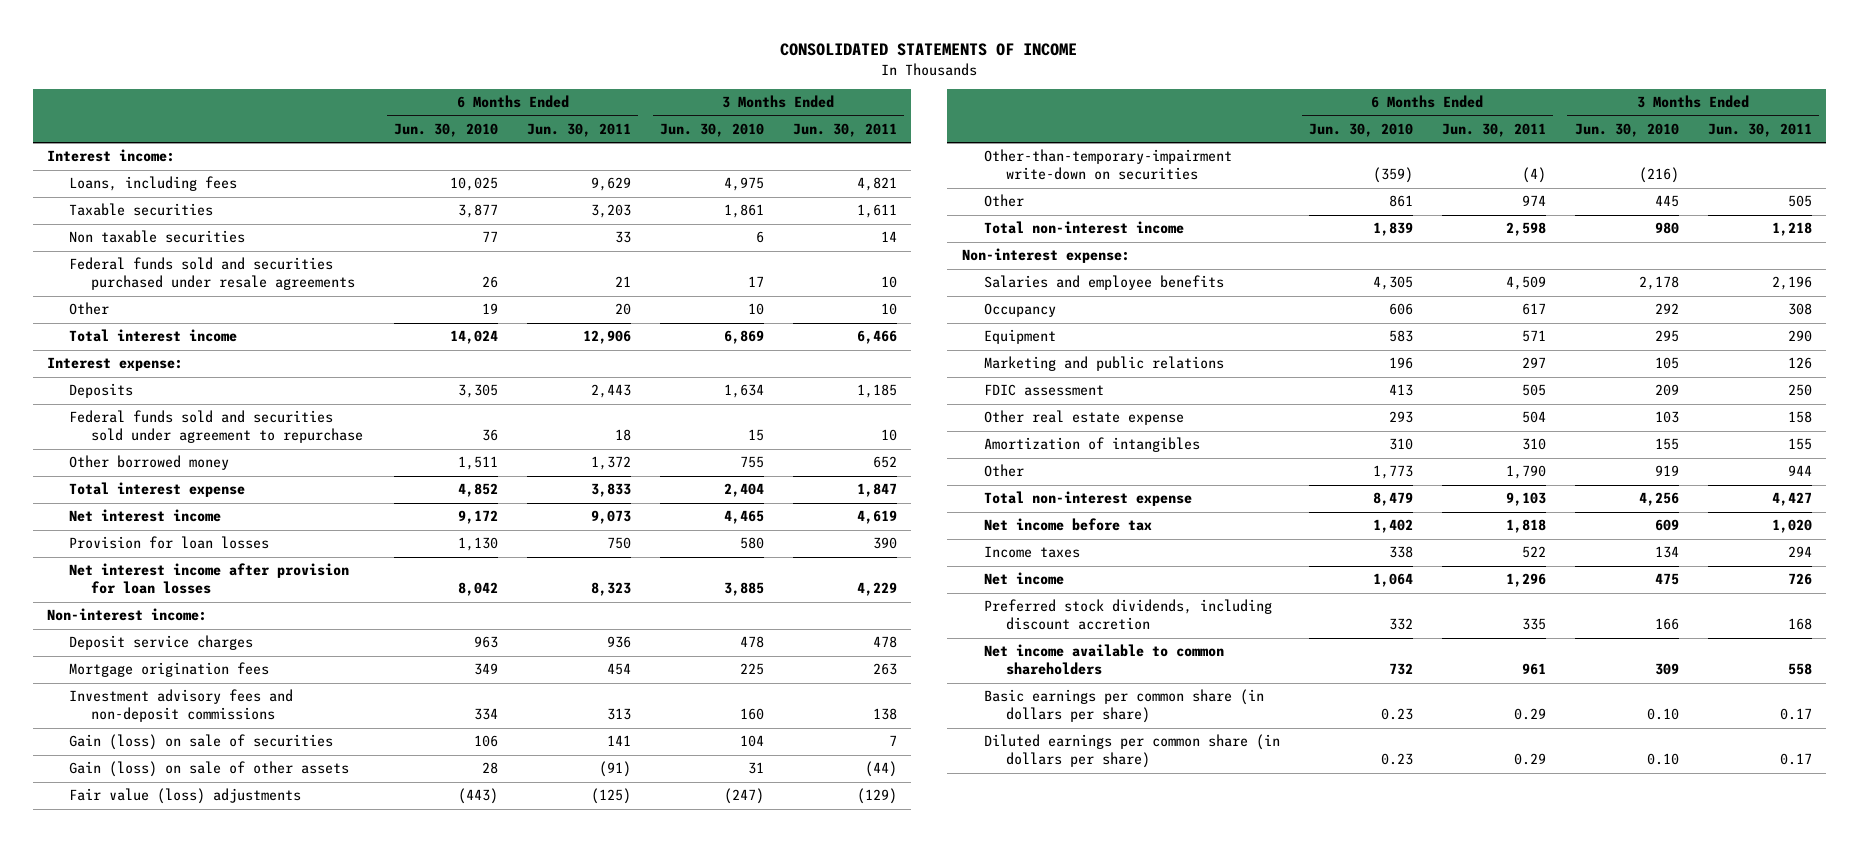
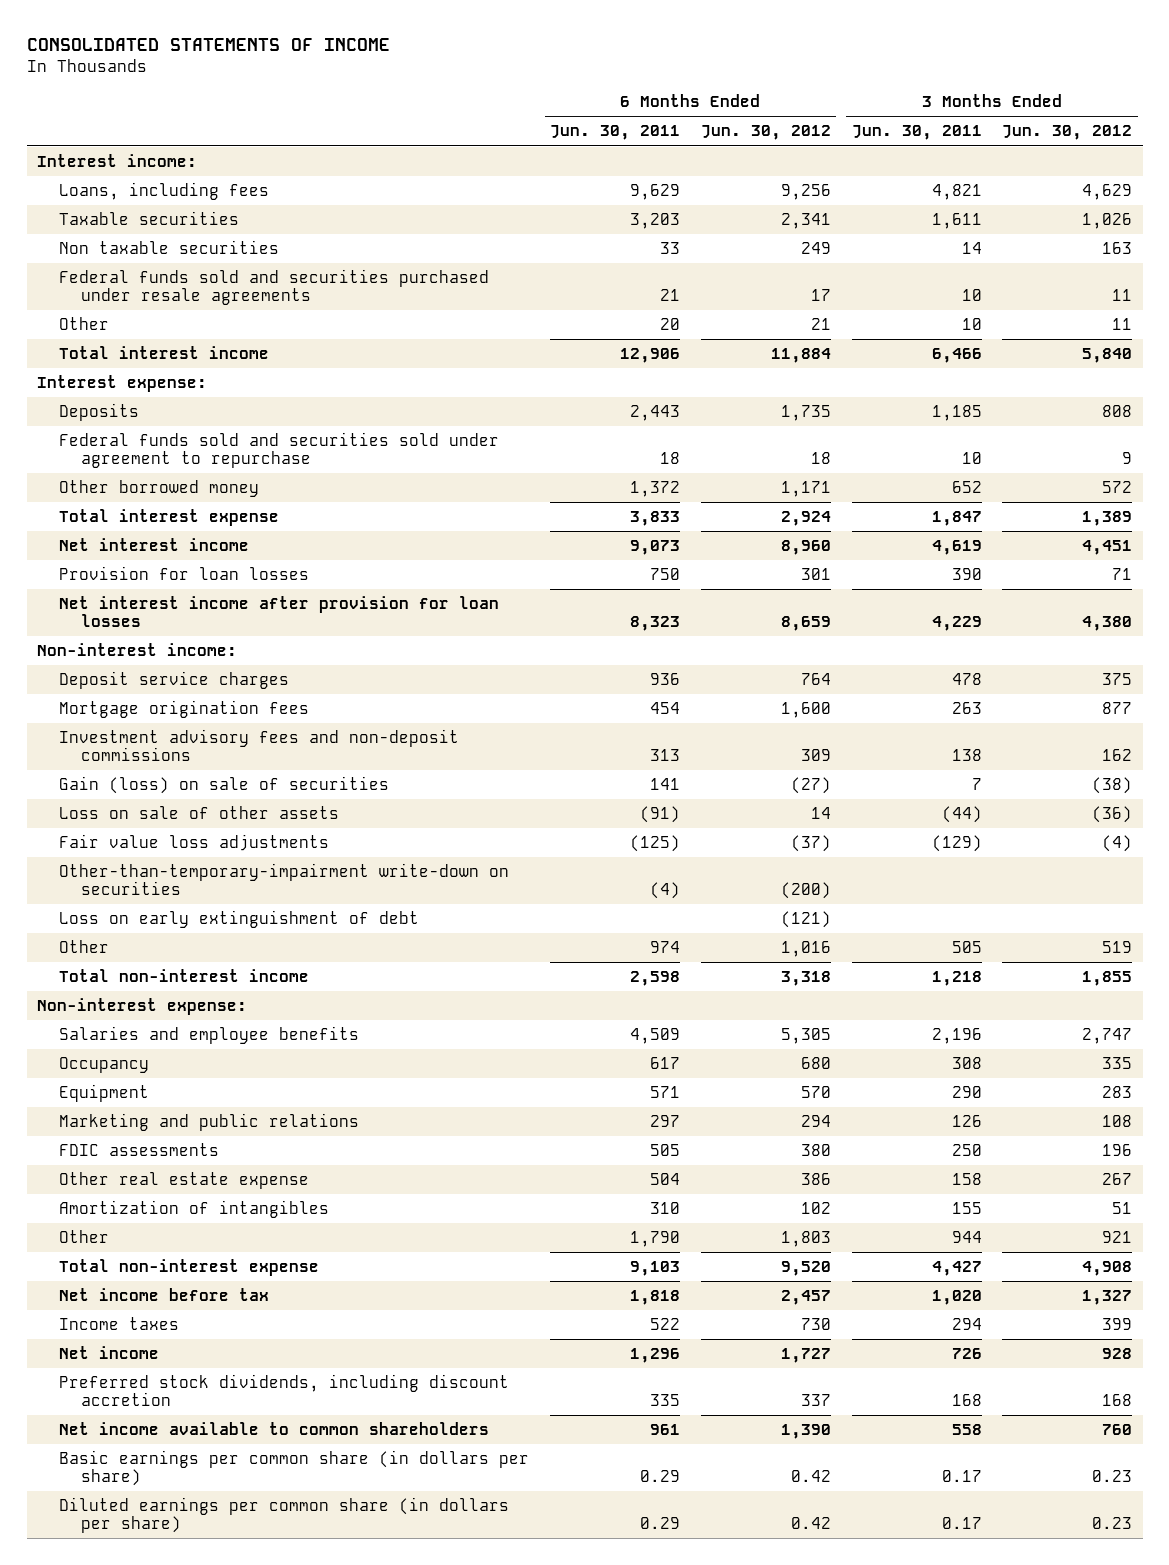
[394,122,499,137] Jun. 30, 2010 -> none
[659,122,764,137] Jun. 30, 2010 -> none
none -> [700,125,831,141] Jun. 30, 2012
none -> [1002,125,1133,141] Jun. 30, 2012
[69,761,350,778] Gain (loss) on sale of other assets -> [59,806,340,820] Loss on sale of other assets
[69,788,302,805] Fair value (loss) adjustments -> [59,834,330,852] Fair value loss adjustments
none -> [59,910,420,929] Loss on early extinguishment of debt
[983,384,1104,397] FDIC assessment -> [59,1143,220,1157] FDIC assessments

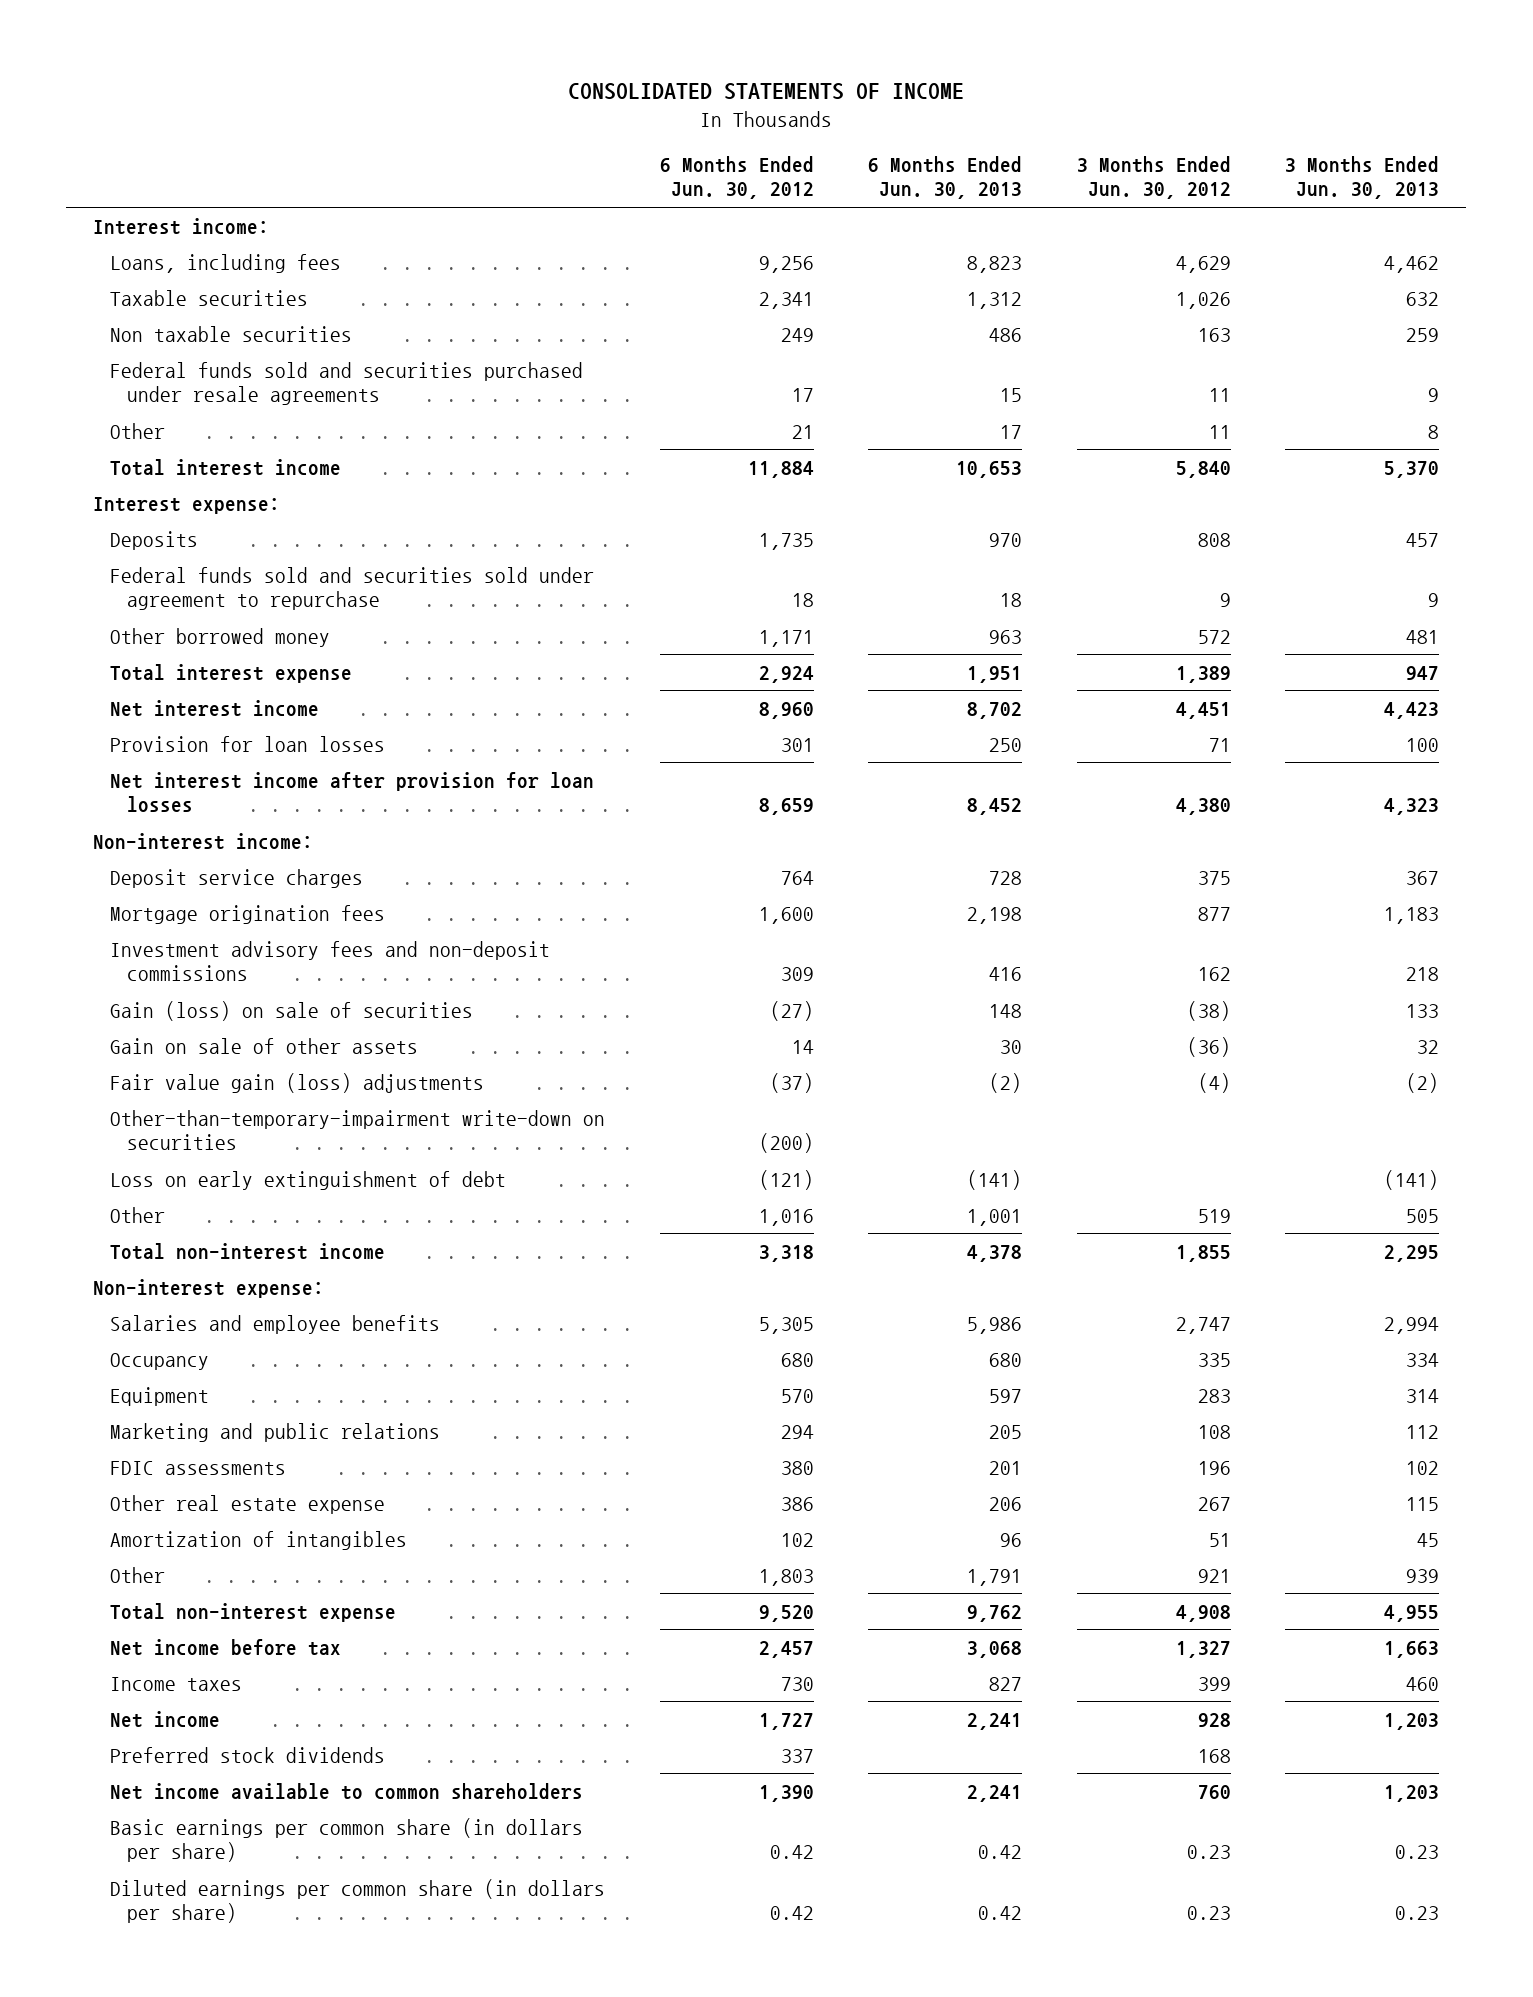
[549,125,680,141] Jun. 30, 2011 -> none
[851,125,982,141] Jun. 30, 2011 -> none
none -> [868,156,1023,200] 6 Months Ended Jun. 30, 2013
none -> [1285,156,1440,200] 3 Months Ended Jun. 30, 2013
[59,806,340,820] Loss on sale of other assets -> [110,1037,419,1054] Gain on sale of other assets
[59,834,330,852] Fair value loss adjustments -> [110,1072,485,1093] Fair value gain (loss) adjustments
[59,1374,510,1407] Preferred stock dividends, including discount accretion -> [110,1746,386,1763] Preferred stock dividends

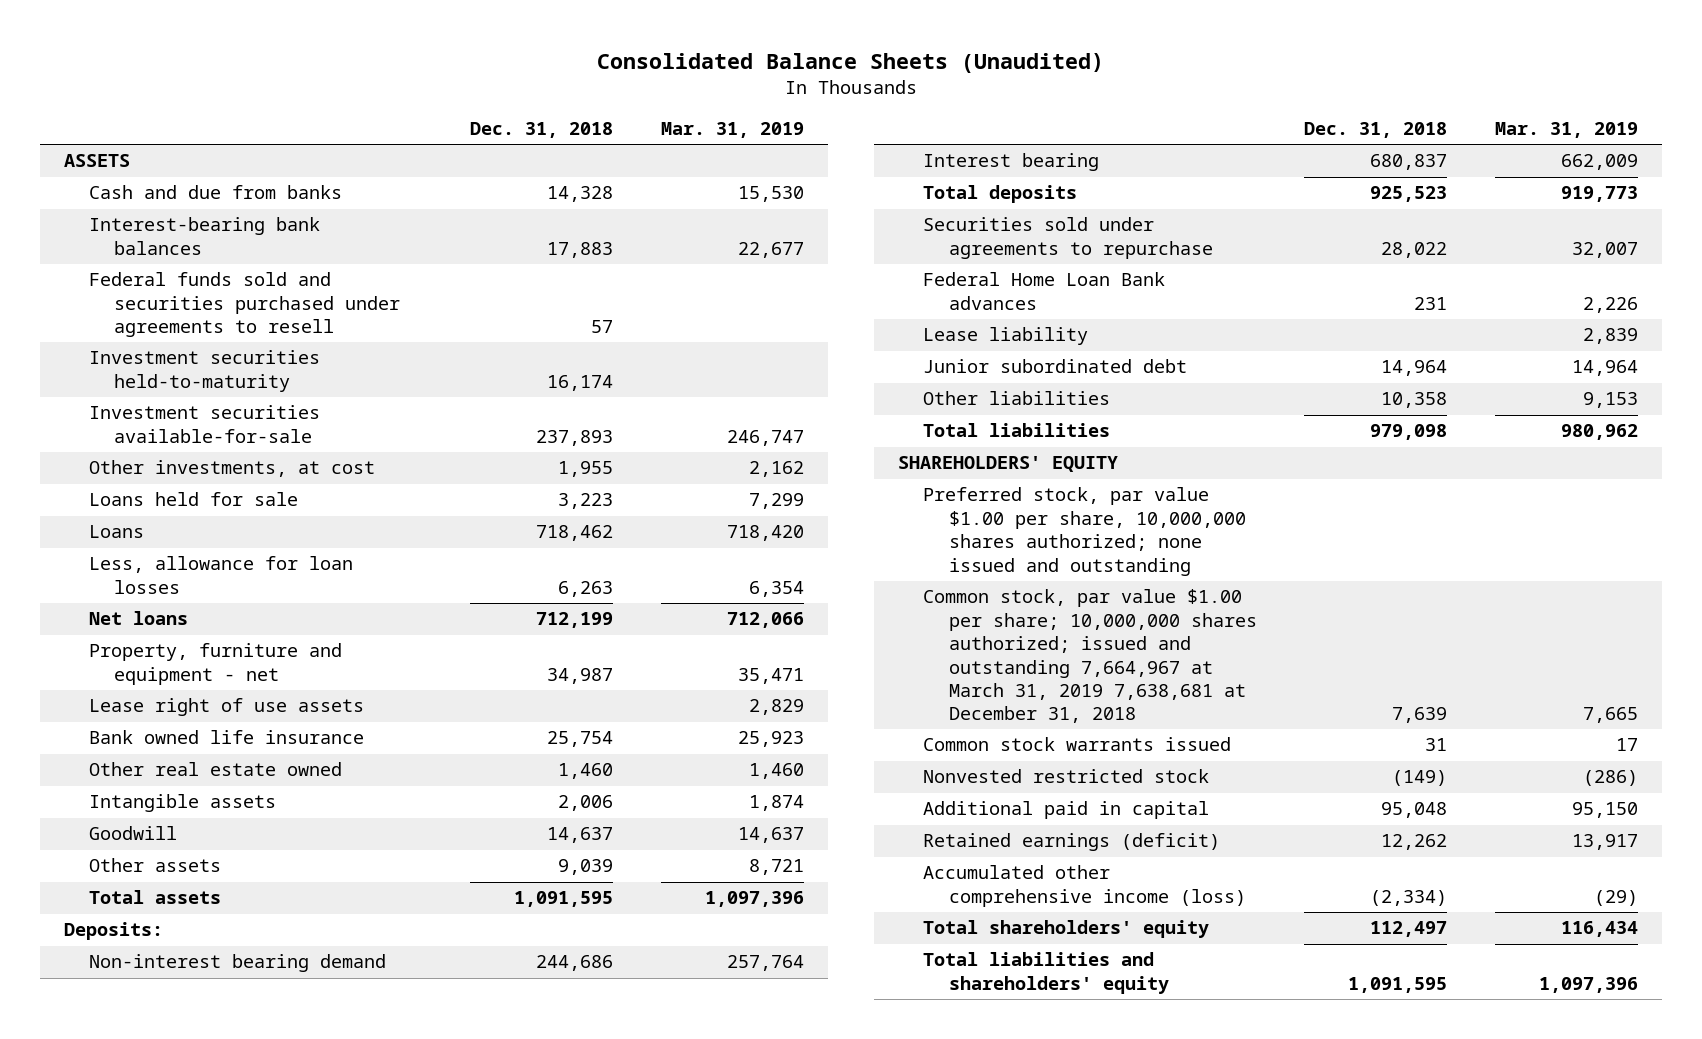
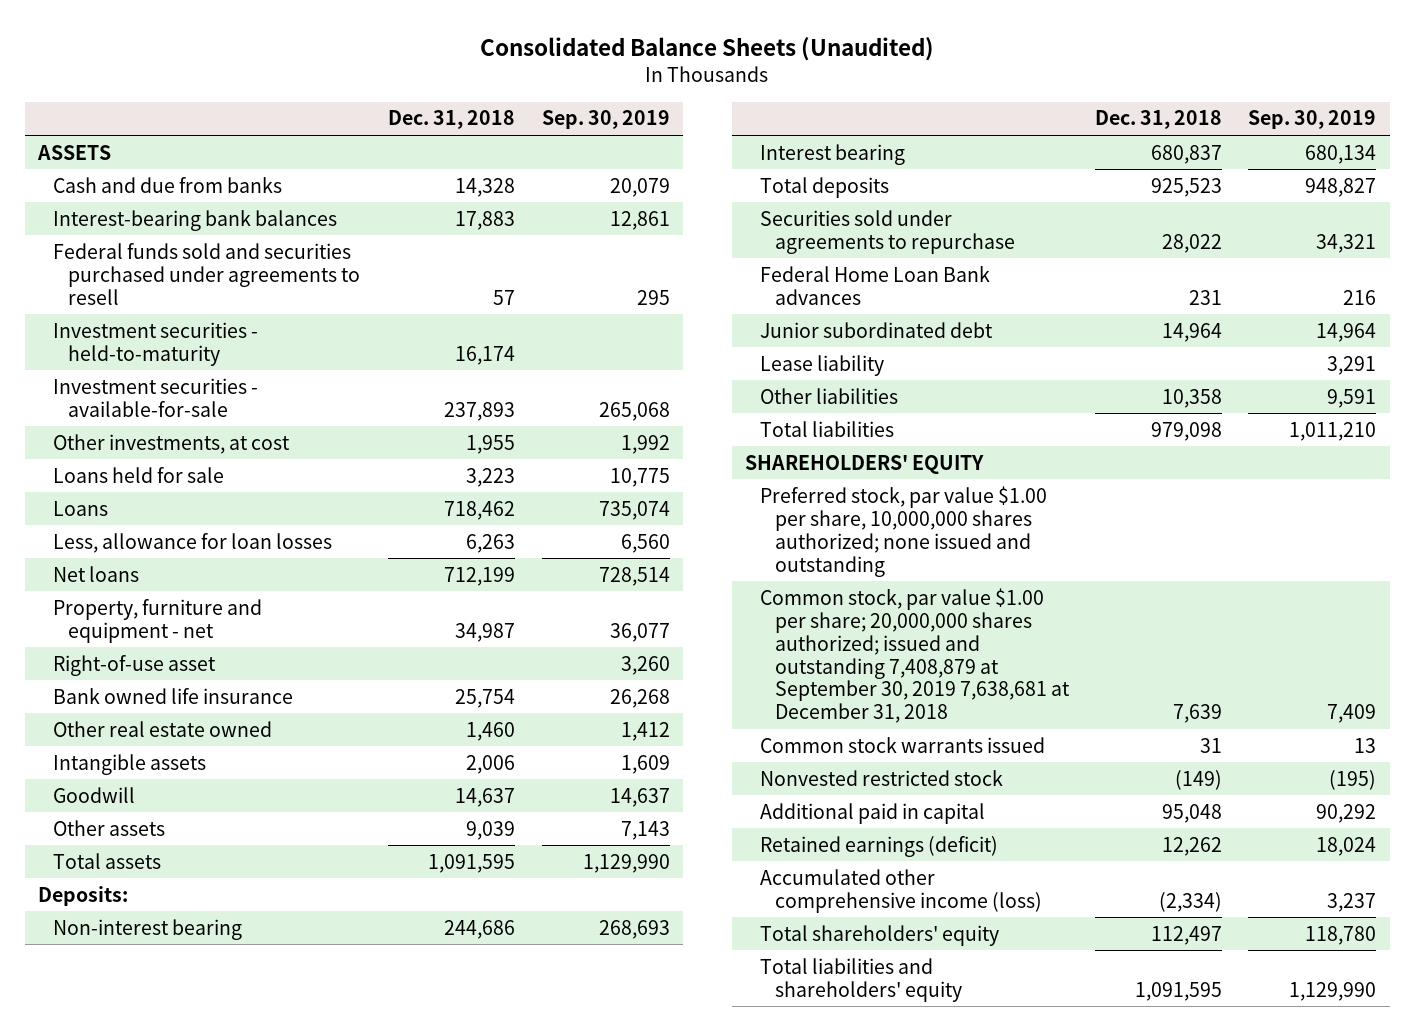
[660,122,804,139] Mar. 31, 2019 -> none
none -> [541,110,670,130] Sep. 30, 2019
[89,350,321,392] Investment securities held-to-maturity -> [53,321,259,366] Investment securities - held-to-maturity
[89,405,321,443] Investment securities available-for-sale -> [53,377,259,417] Investment securities - available-for-sale
[89,698,365,717] Lease right of use assets -> [53,654,217,676] Right-of-use asset
[89,954,387,973] Non-interest bearing demand -> [53,918,243,940] Non-interest bearing
[923,327,1089,346] Lease liability -> [759,354,884,376] Lease liability
[923,589,1257,724] Common stock, par value $1.00 per share; 10,000,000 shares authorized; issued and outstanding 7,664,967 at March 31, 2019 7,638,681 at December 31, 2018 -> [759,587,1070,724] Common stock, par value $1.00 per share; 20,000,000 shares authorized; issued and outstanding 7,408,879 at September 30, 2019 7,638,681 at December 31, 2018

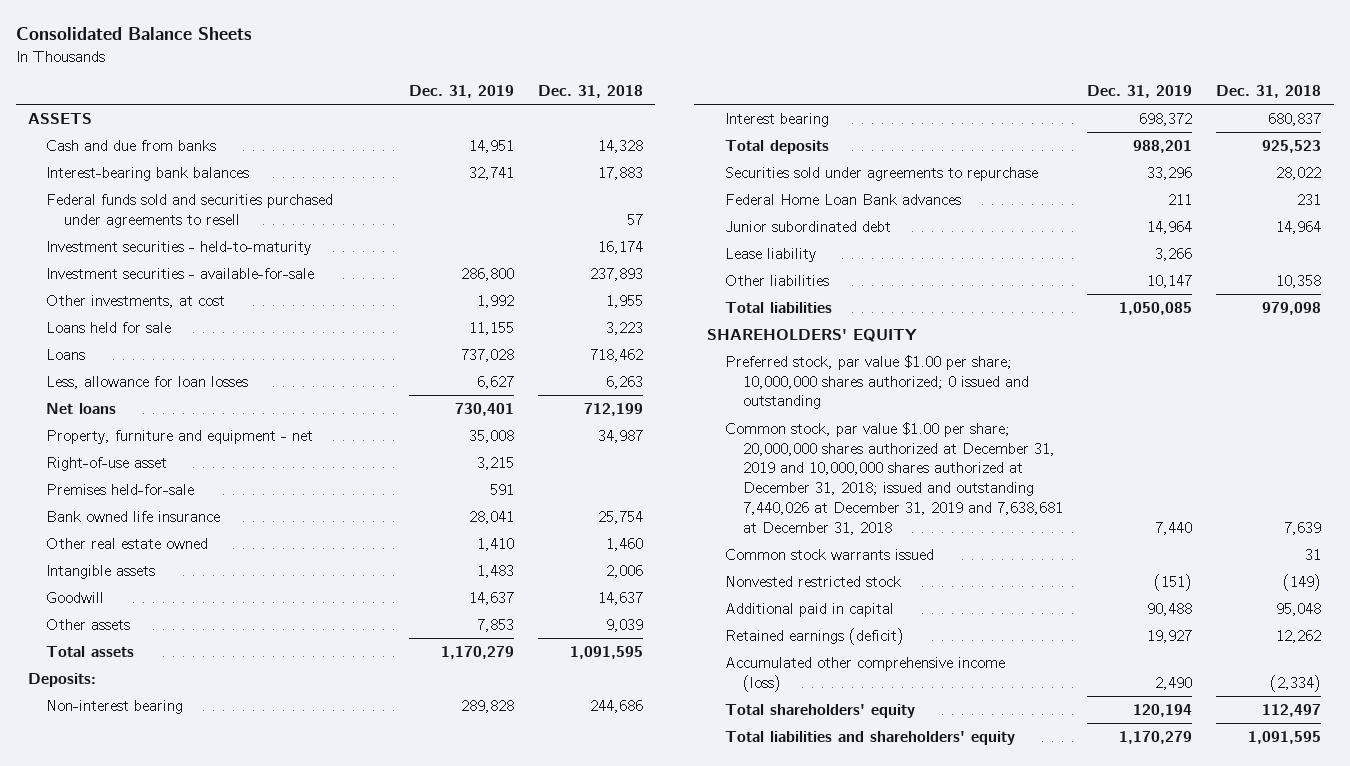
[480,36,935,61] Consolidated Balance Sheets (Unaudited) -> [16,27,253,41] Consolidated Balance Sheets
[541,110,670,130] Sep. 30, 2019 -> none
none -> [408,85,514,99] Dec. 31, 2019
none -> [46,483,195,495] Premises held-for-sale
[759,485,1047,577] Preferred stock, par value $1.00 per share, 10,000,000 shares authorized; none issued and outstanding -> [724,354,1029,410] Preferred stock, par value $1.00 per share; 10,000,000 shares authorized; 0 issued and outstanding
[759,587,1070,724] Common stock, par value $1.00 per share; 20,000,000 shares authorized; issued and outstanding 7,408,879 at September 30, 2019 7,638,681 at December 31, 2018 -> [724,421,1063,535] Common stock, par value $1.00 per share; 20,000,000 shares authorized at December 31, 2019 and 10,000,000 shares authorized at December 31, 2018; issued and outstanding 7,440,026 at December 31, 2019 and 7,638,681 at December 31, 2018

